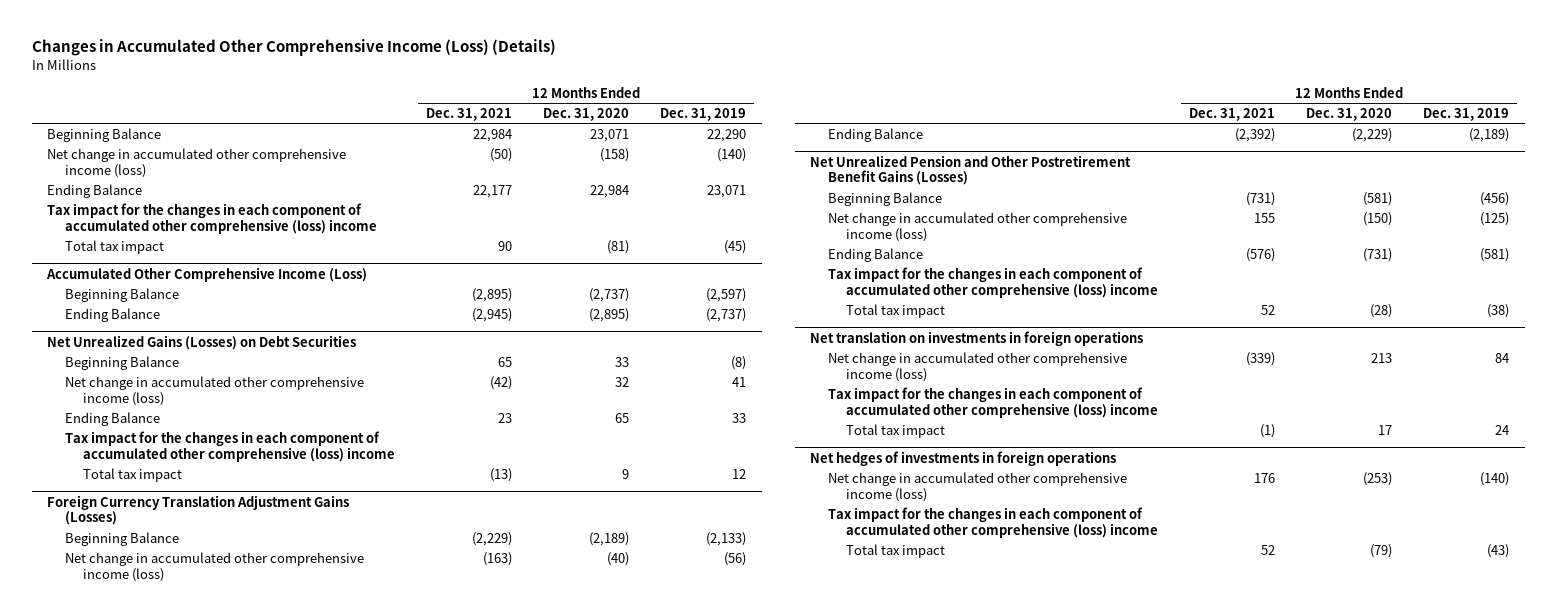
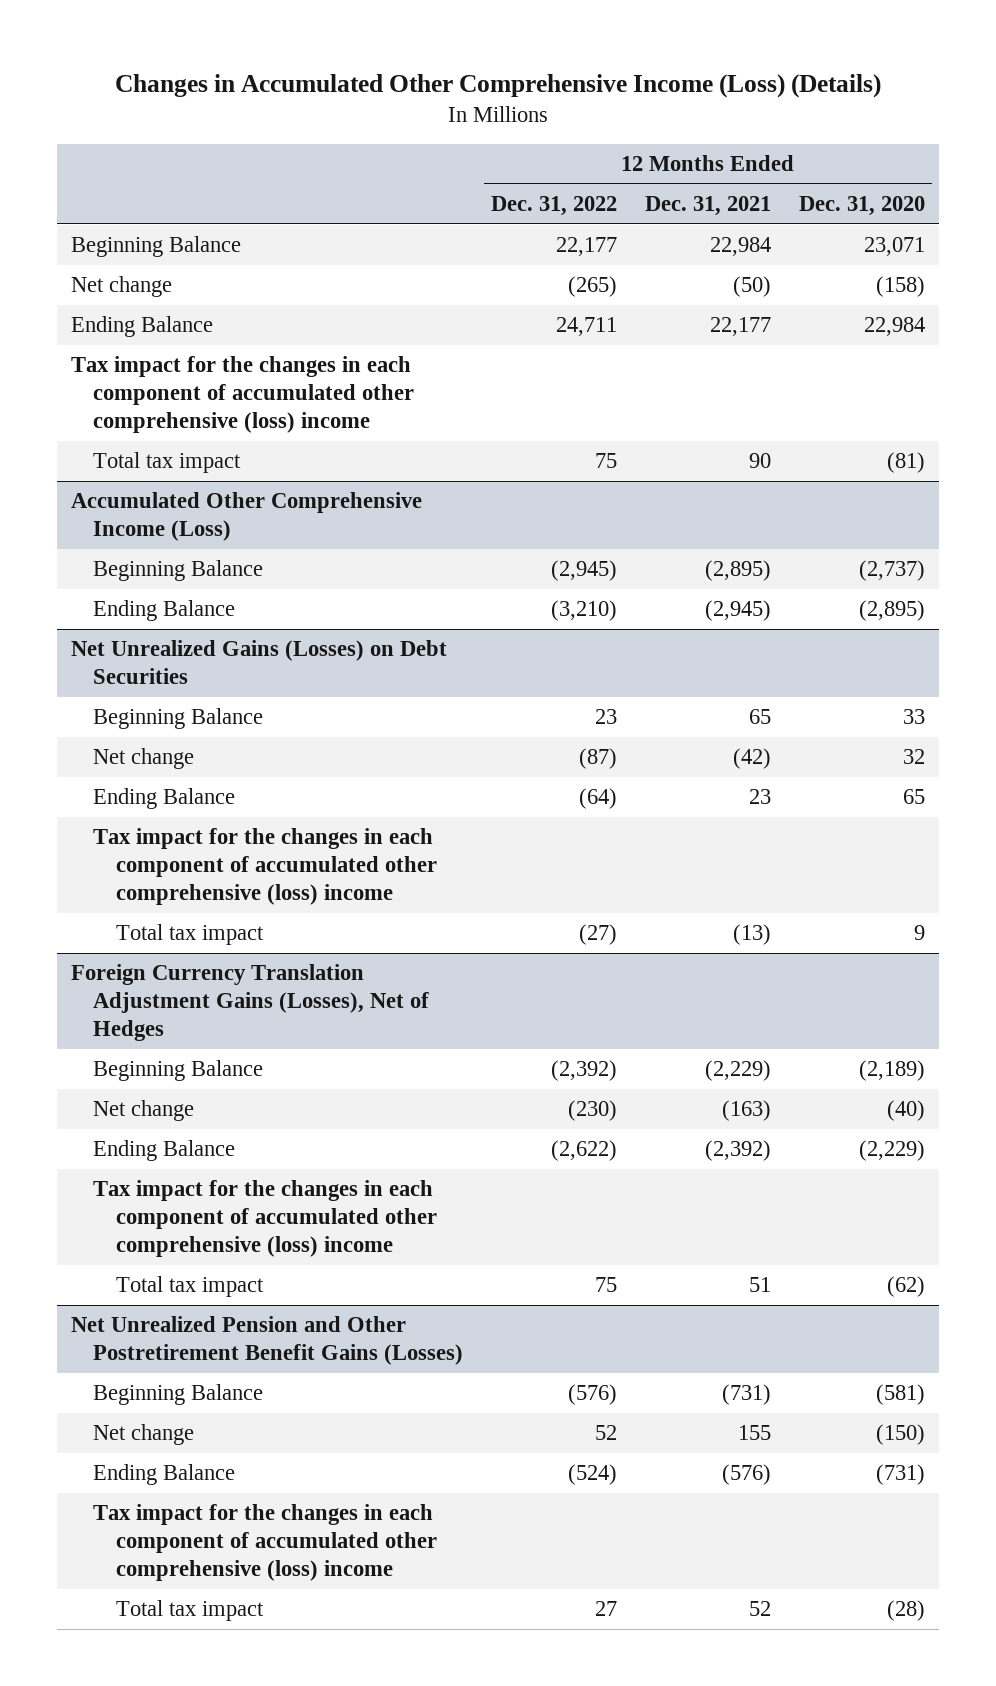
[660,108,747,122] Dec. 31, 2019 -> none
none -> [491,196,618,217] Dec. 31, 2022
[47,147,347,178] Net change in accumulated other comprehensive income (loss) -> [70,276,172,298] Net change
[65,375,365,406] Net change in accumulated other comprehensive income (loss) -> [93,748,195,770] Net change
[47,494,350,526] Foreign Currency Translation Adjustment Gains (Losses) -> [70,964,430,1041] Foreign Currency Translation Adjustment Gains (Losses), Net of Hedges
[65,551,365,582] Net change in accumulated other comprehensive income (loss) -> [93,1100,195,1122] Net change
none -> [93,1180,437,1257] Tax impact for the changes in each component of accumulated other comprehensive (loss) income
none -> [115,1276,264,1298] Total tax impact
[828,211,1128,242] Net change in accumulated other comprehensive income (loss) -> [93,1424,195,1446] Net change
[810,330,1144,346] Net translation on investments in foreign operations -> none
[828,351,1128,382] Net change in accumulated other comprehensive income (loss) -> none
[828,386,1159,418] Tax impact for the changes in each component of accumulated other comprehensive (loss) income -> none
[846,423,946,438] Total tax impact -> none
[810,450,1117,466] Net hedges of investments in foreign operations -> none
[828,471,1128,502] Net change in accumulated other comprehensive income (loss) -> none
[828,506,1159,538] Tax impact for the changes in each component of accumulated other comprehensive (loss) income -> none
[846,543,946,558] Total tax impact -> none

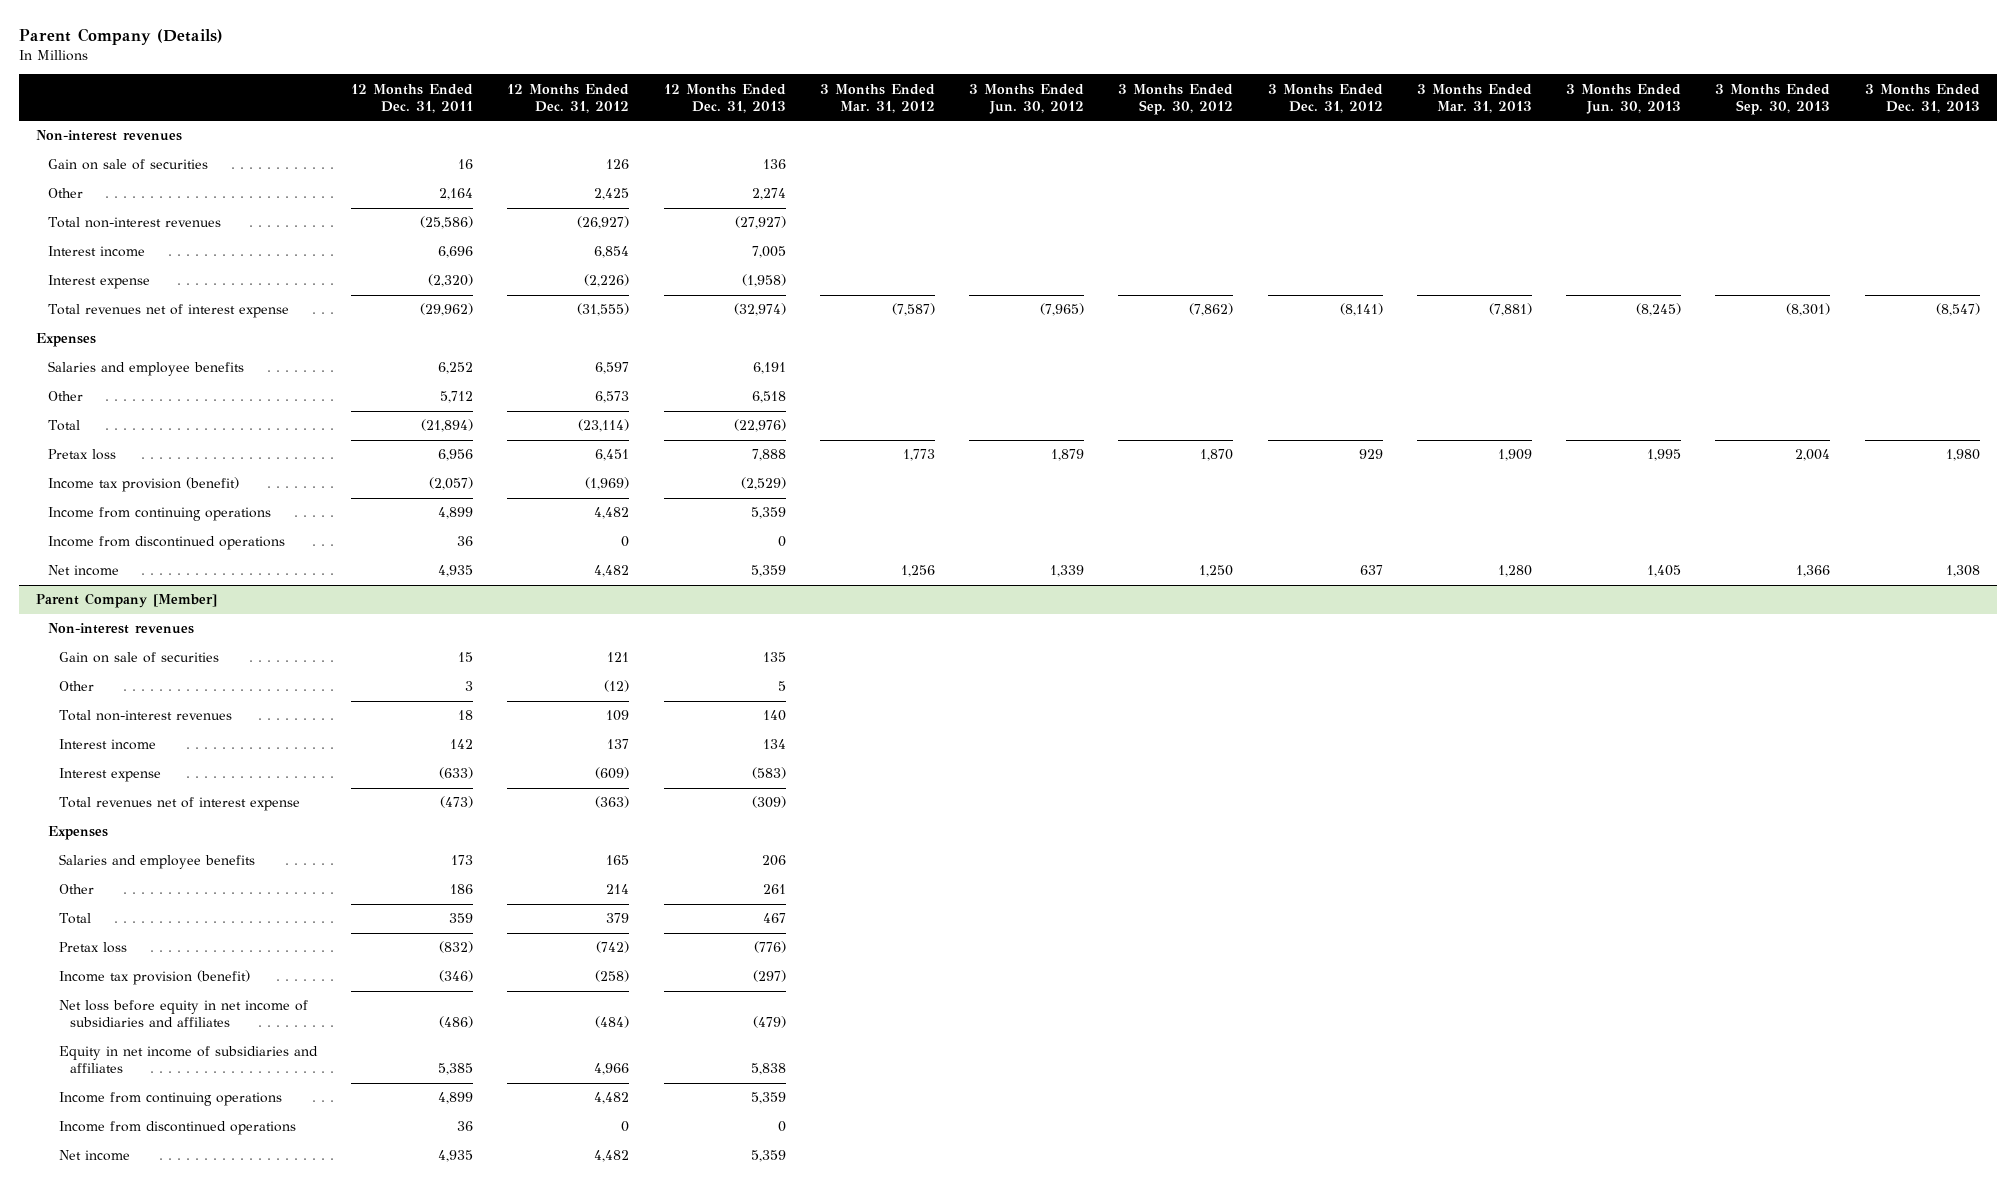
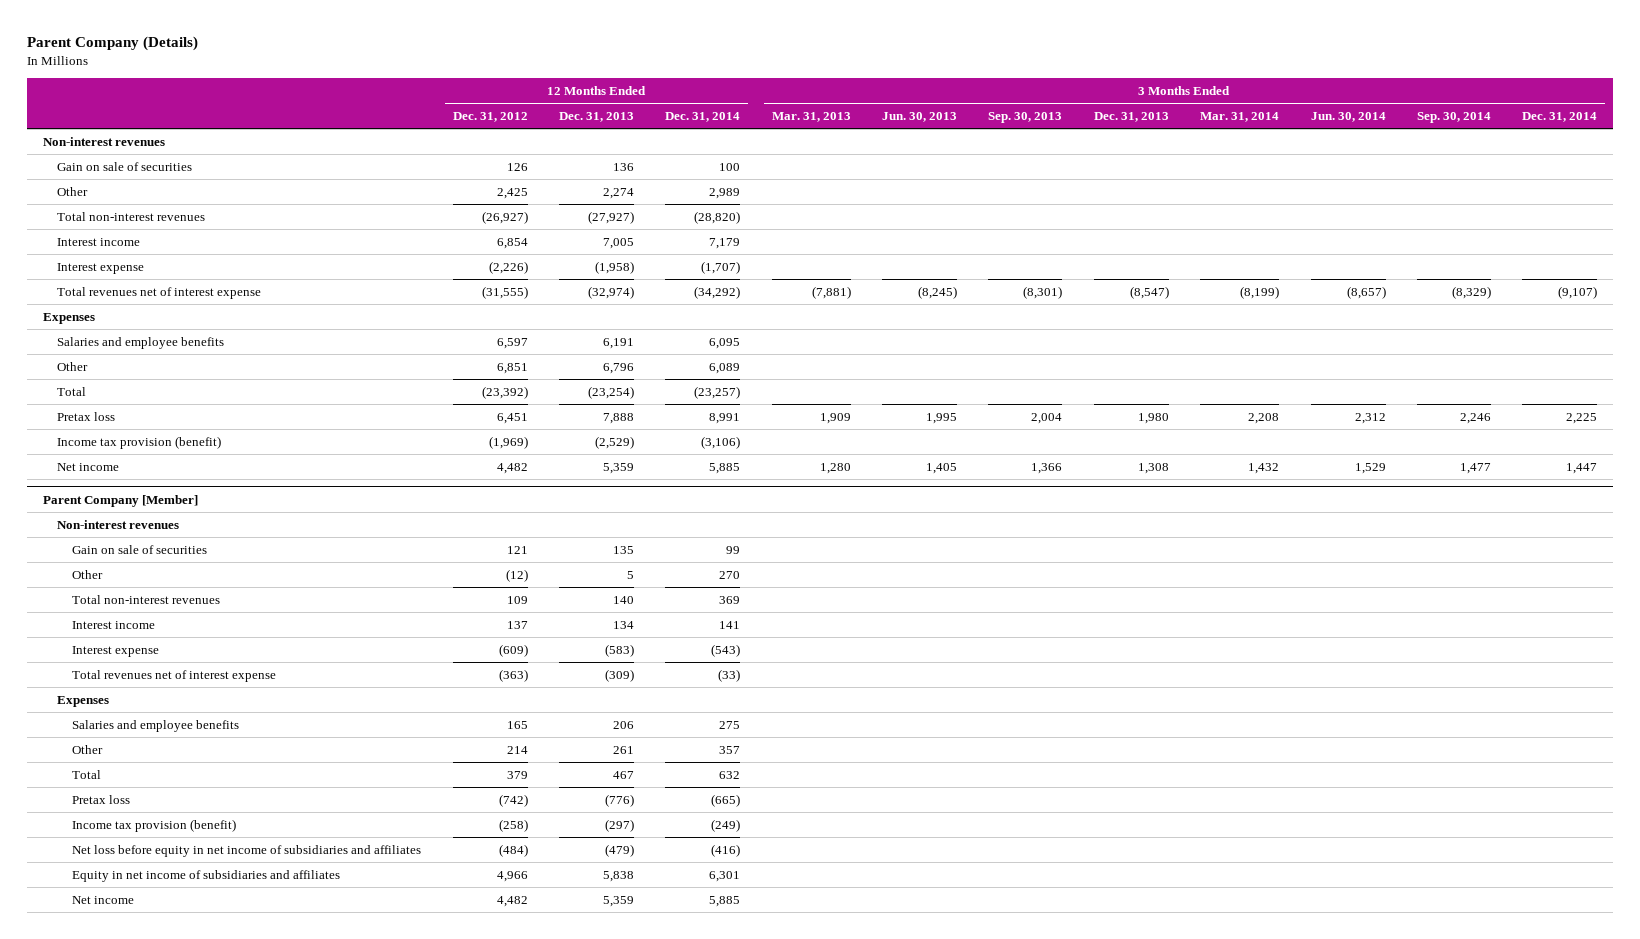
[351,83,474,113] 12 Months Ended Dec. 31, 2011 -> none
[819,83,935,113] 3 Months Ended Mar. 31, 2012 -> none
[969,83,1085,114] 3 Months Ended Jun. 30, 2012 -> none
[1118,83,1234,115] 3 Months Ended Sep. 30, 2012 -> none
[1267,83,1383,113] 3 Months Ended Dec. 31, 2012 -> none
none -> [665,112,741,123] Dec. 31, 2014
none -> [1200,112,1280,123] Mar. 31, 2014
none -> [1310,112,1386,123] Jun. 30, 2014
none -> [1416,112,1491,124] Sep. 30, 2014
none -> [1522,112,1598,123] Dec. 31, 2014
[595,391,630,404] 6,573 -> [496,362,528,374] 6,851
[751,391,786,404] 6,518 -> [602,362,634,374] 6,796
[578,419,630,433] (23,114) -> [481,385,528,399] (23,392)
[733,419,786,433] (22,976) -> [587,385,634,399] (23,254)
[47,507,271,522] Income from continuing operations -> none
[47,536,285,551] Income from discontinued operations -> none
[58,1092,282,1107] Income from continuing operations -> none
[58,1121,296,1136] Income from discontinued operations -> none

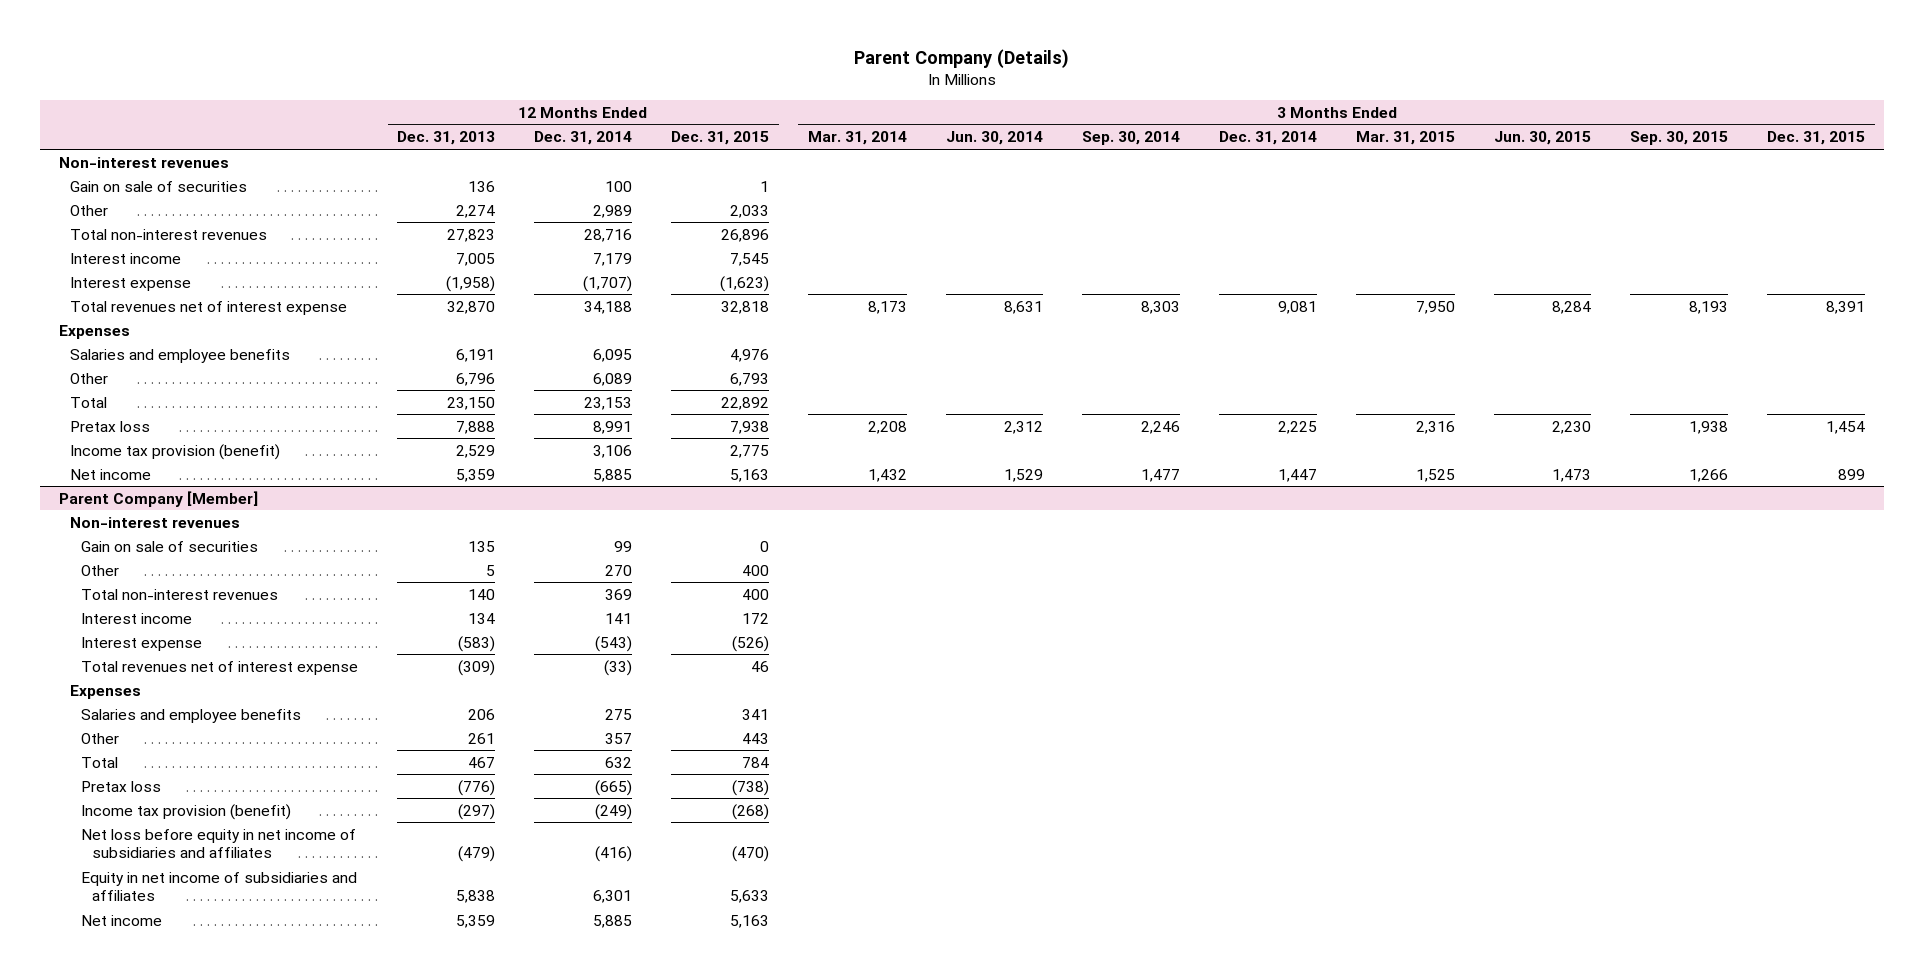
[452,112,528,123] Dec. 31, 2012 -> none
[771,112,851,123] Mar. 31, 2013 -> none
[882,112,958,123] Jun. 30, 2013 -> none
[988,112,1063,124] Sep. 30, 2013 -> none
[1093,112,1169,123] Dec. 31, 2013 -> none
none -> [671,131,770,146] Dec. 31, 2015
none -> [1355,131,1455,146] Mar. 31, 2015
none -> [1493,131,1591,146] Jun. 30, 2015
none -> [1629,131,1728,146] Sep. 30, 2015
none -> [1766,131,1865,146] Dec. 31, 2015
[587,210,634,224] (27,927) -> [447,228,496,242] 27,823
[694,210,741,224] (28,820) -> [584,228,633,242] 28,716
[587,285,634,299] (32,974) -> [447,300,496,314] 32,870
[694,285,741,299] (34,292) -> [584,300,633,314] 34,188
[1240,285,1280,299] (8,199) -> [868,300,908,314] 8,173
[1346,285,1386,299] (8,657) -> [1004,300,1044,314] 8,631
[1451,285,1491,299] (8,329) -> [1141,300,1181,314] 8,303
[1558,285,1598,299] (9,107) -> [1278,300,1318,314] 9,081
[587,385,634,399] (23,254) -> [447,396,496,410] 23,150
[694,385,741,399] (23,257) -> [584,396,633,410] 23,153
[594,435,634,449] (2,529) -> [456,444,496,458] 2,529
[701,435,741,449] (3,106) -> [593,444,633,458] 3,106

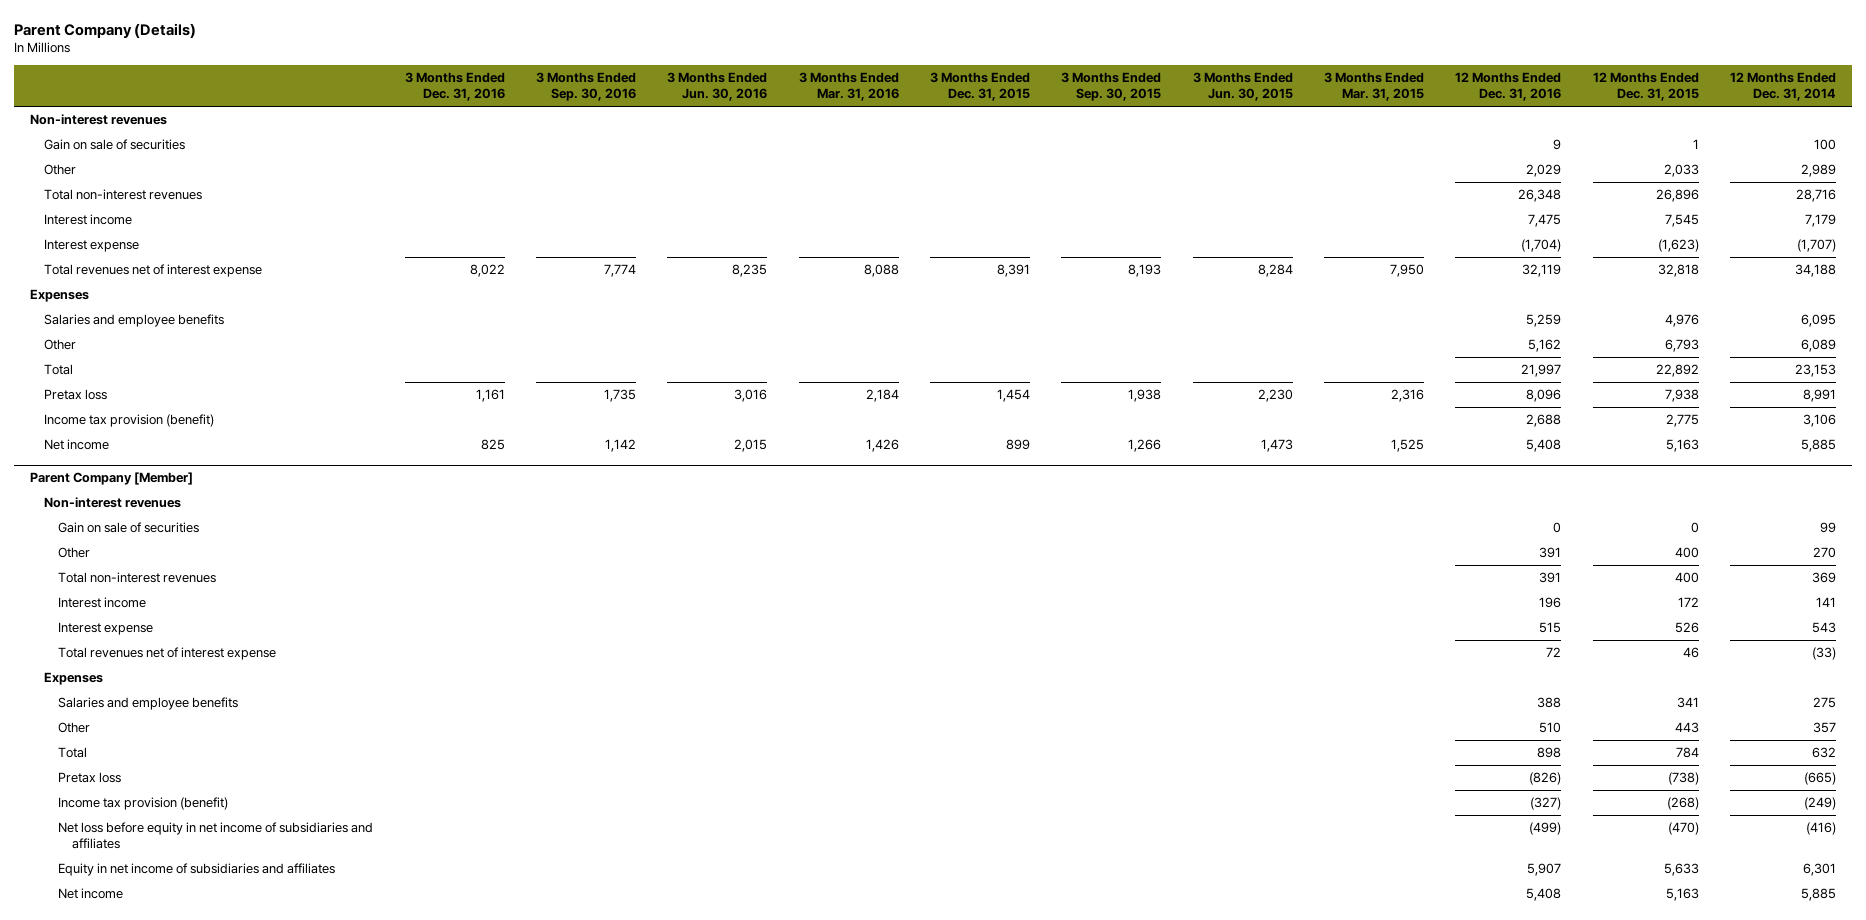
[397,131,496,146] Dec. 31, 2013 -> none
[808,131,908,146] Mar. 31, 2014 -> none
[946,131,1044,146] Jun. 30, 2014 -> none
[1082,131,1181,146] Sep. 30, 2014 -> none
[1219,131,1318,146] Dec. 31, 2014 -> none
none -> [404,72,505,102] 3 Months Ended Dec. 31, 2016
none -> [536,72,637,102] 3 Months Ended Sep. 30, 2016
none -> [667,72,768,102] 3 Months Ended Jun. 30, 2016
none -> [798,72,899,102] 3 Months Ended Mar. 31, 2016
none -> [1455,72,1562,102] 12 Months Ended Dec. 31, 2016
[595,635,633,652] (543) -> [1812,621,1837,633] 543
[732,635,770,652] (526) -> [1674,621,1699,633] 526

